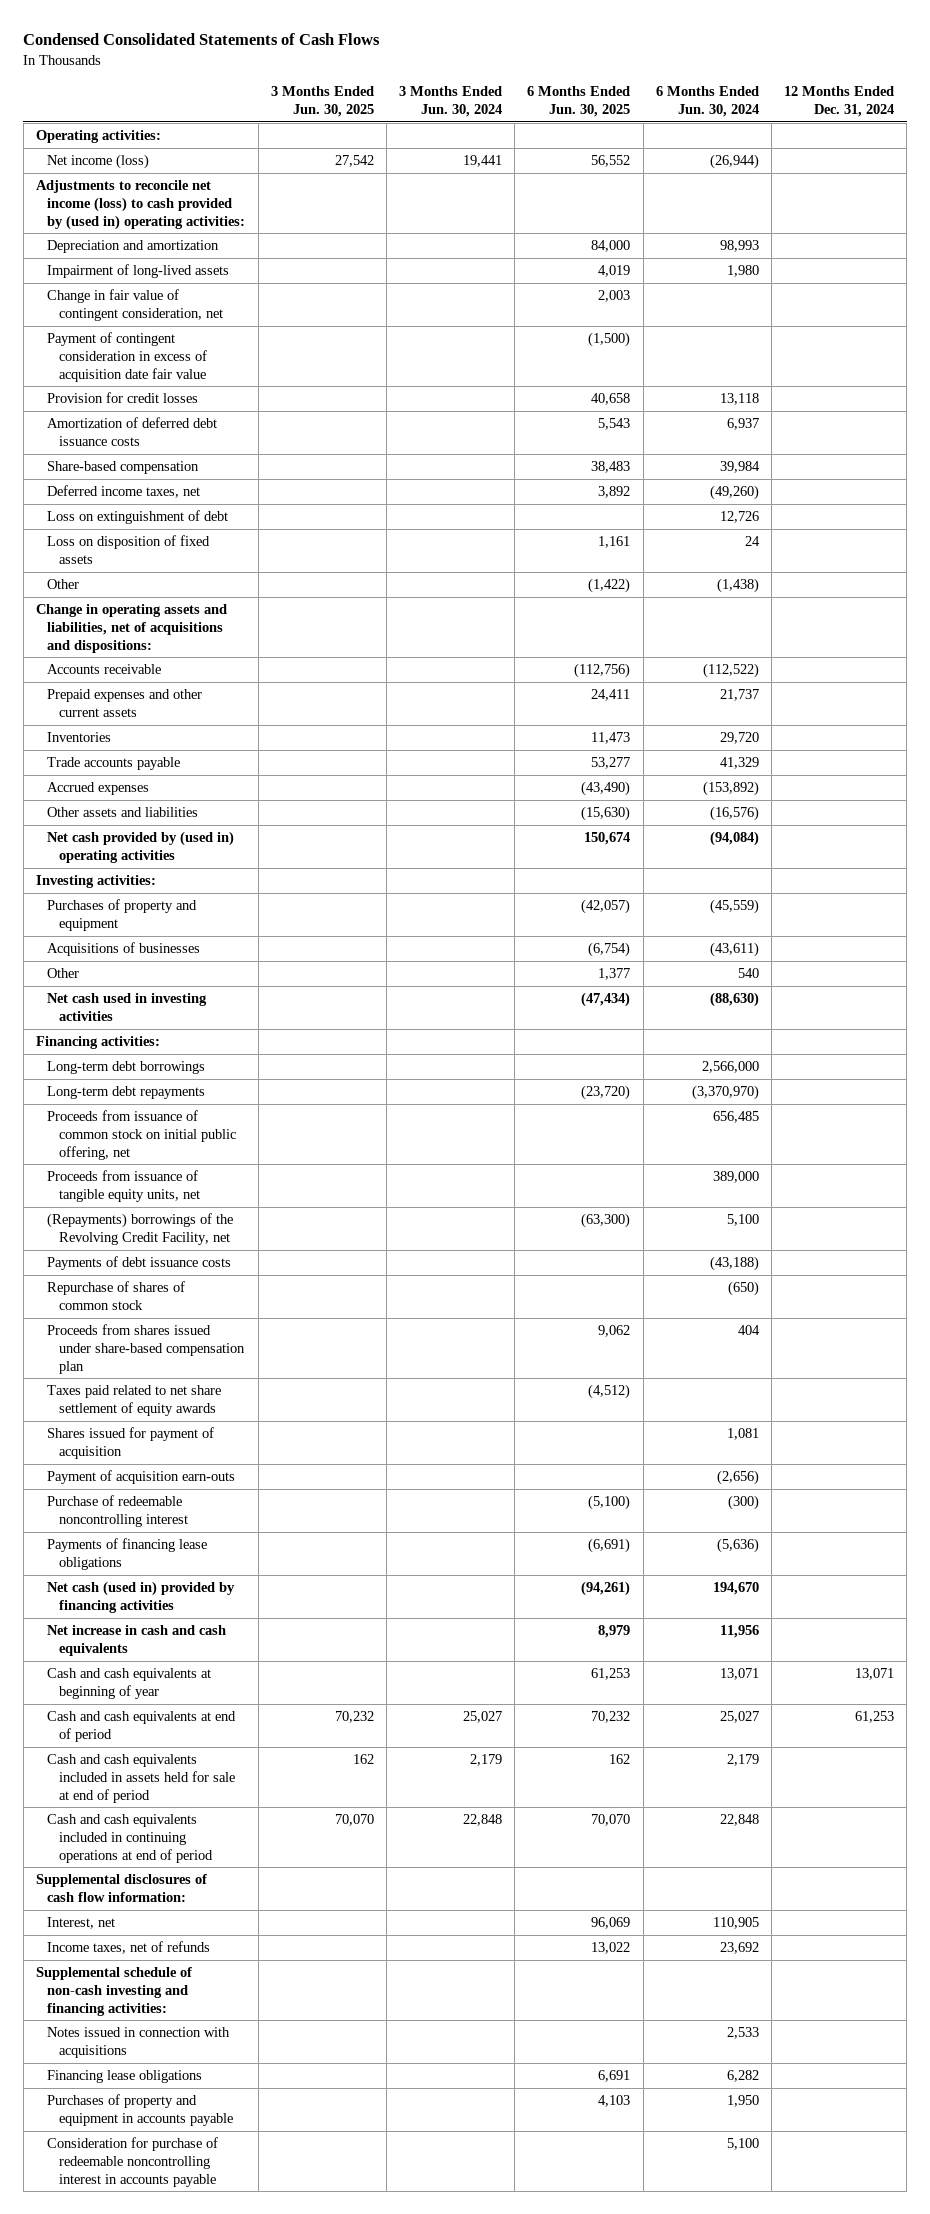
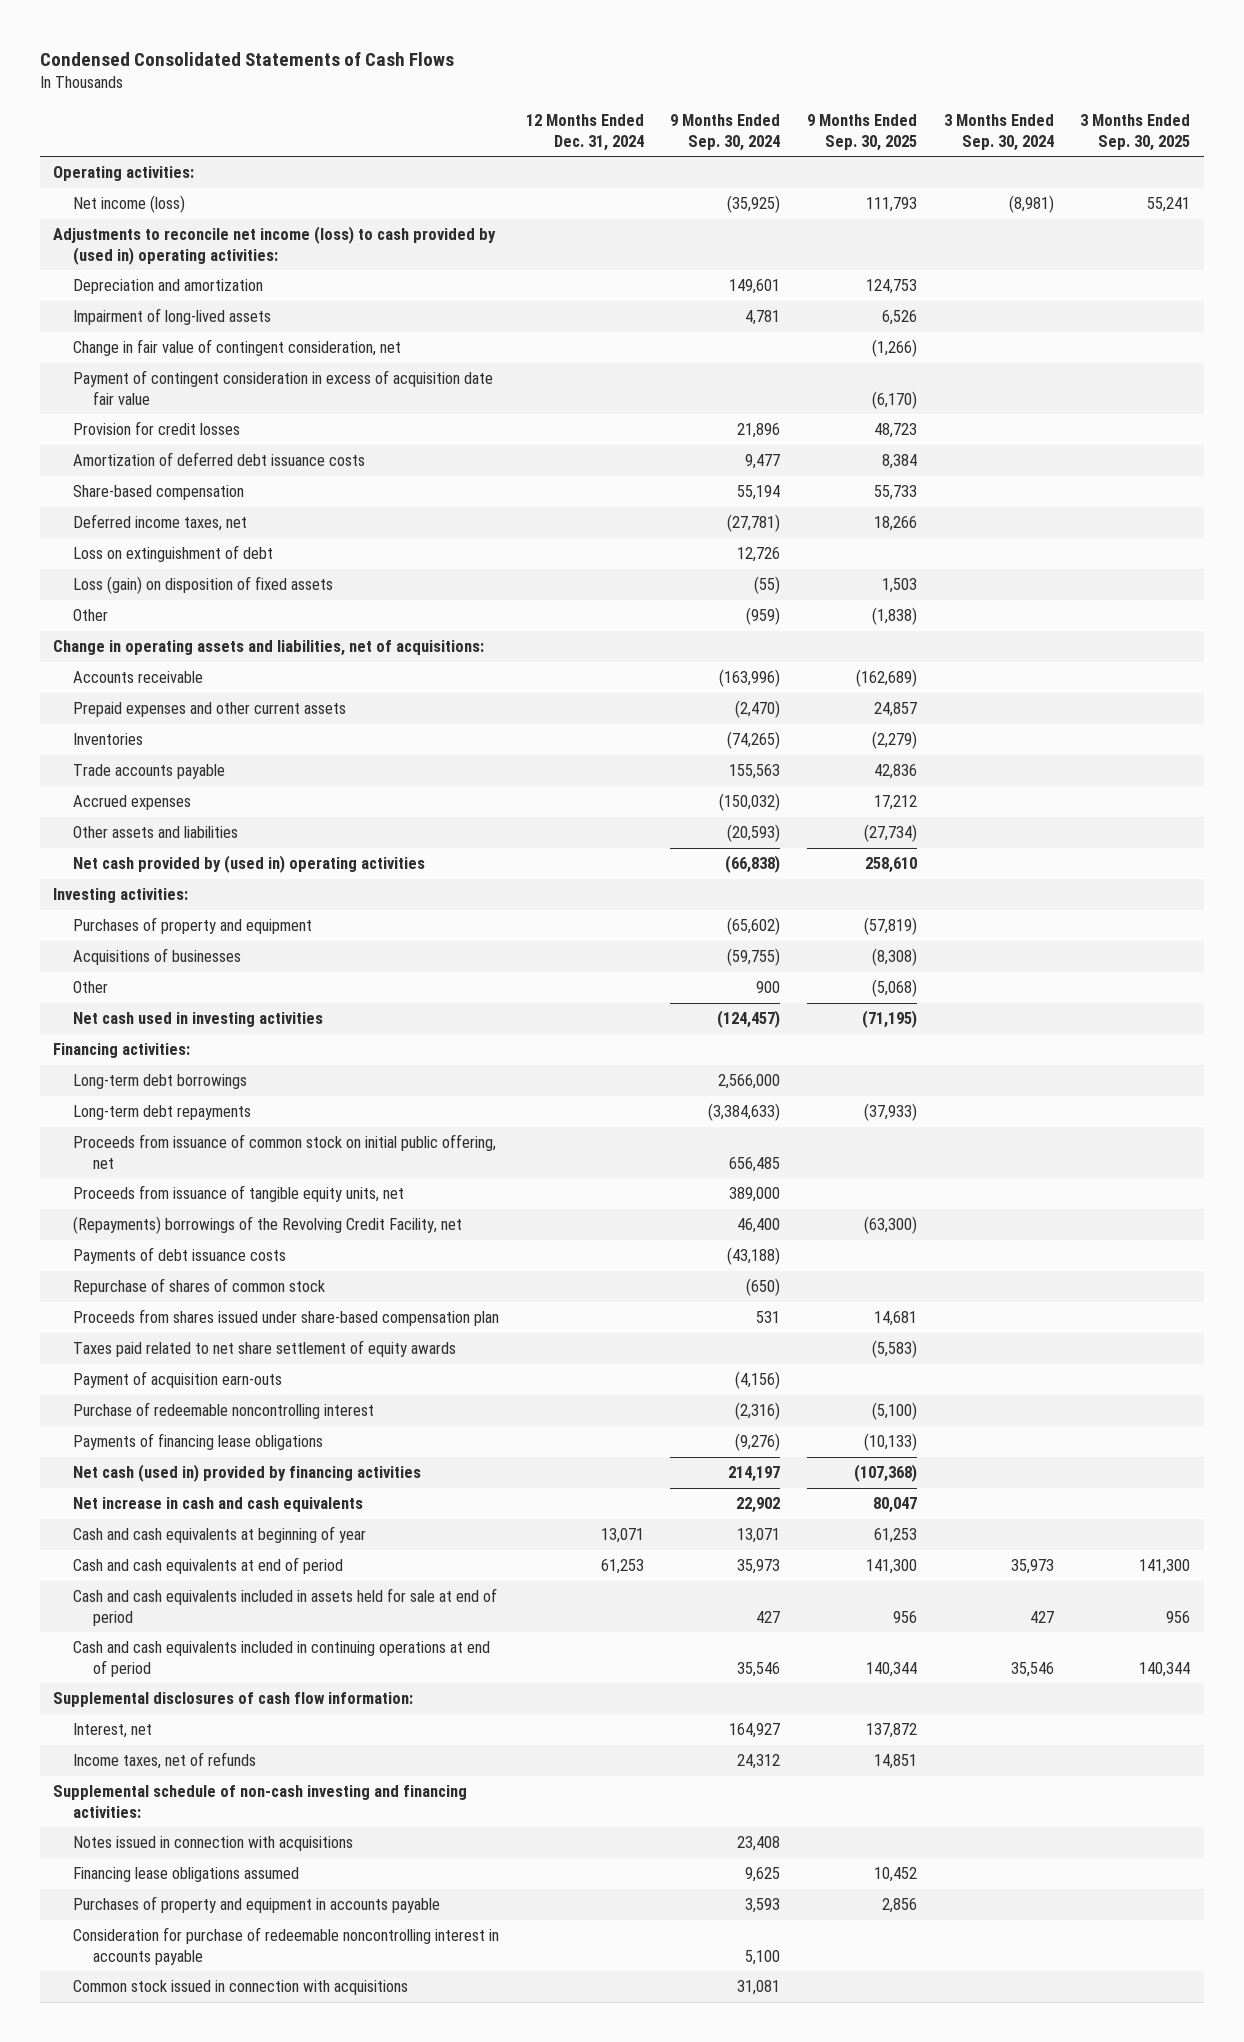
[270,86,374,118] 3 Months Ended Jun. 30, 2025 -> none
[399,86,503,118] 3 Months Ended Jun. 30, 2024 -> none
[527,86,631,118] 6 Months Ended Jun. 30, 2025 -> none
[655,86,759,118] 6 Months Ended Jun. 30, 2024 -> none
none -> [670,113,781,151] 9 Months Ended Sep. 30, 2024
none -> [806,113,917,151] 9 Months Ended Sep. 30, 2025
none -> [943,113,1054,151] 3 Months Ended Sep. 30, 2024
none -> [1080,113,1191,151] 3 Months Ended Sep. 30, 2025
[47,534,211,564] Loss on disposition of fixed assets -> [73,576,334,595] Loss (gain) on disposition of fixed assets
[35,603,227,653] Change in operating assets and liabilities, net of acquisitions and dispositions: -> [53,640,485,657] Change in operating assets and liabilities, net of acquisitions:
[47,1426,215,1459] Shares issued for payment of acquisition -> none
[47,2069,203,2083] Financing lease obligations -> [73,1867,300,1883] Financing lease obligations assumed
none -> [73,1980,409,1996] Common stock issued in connection with acquisitions

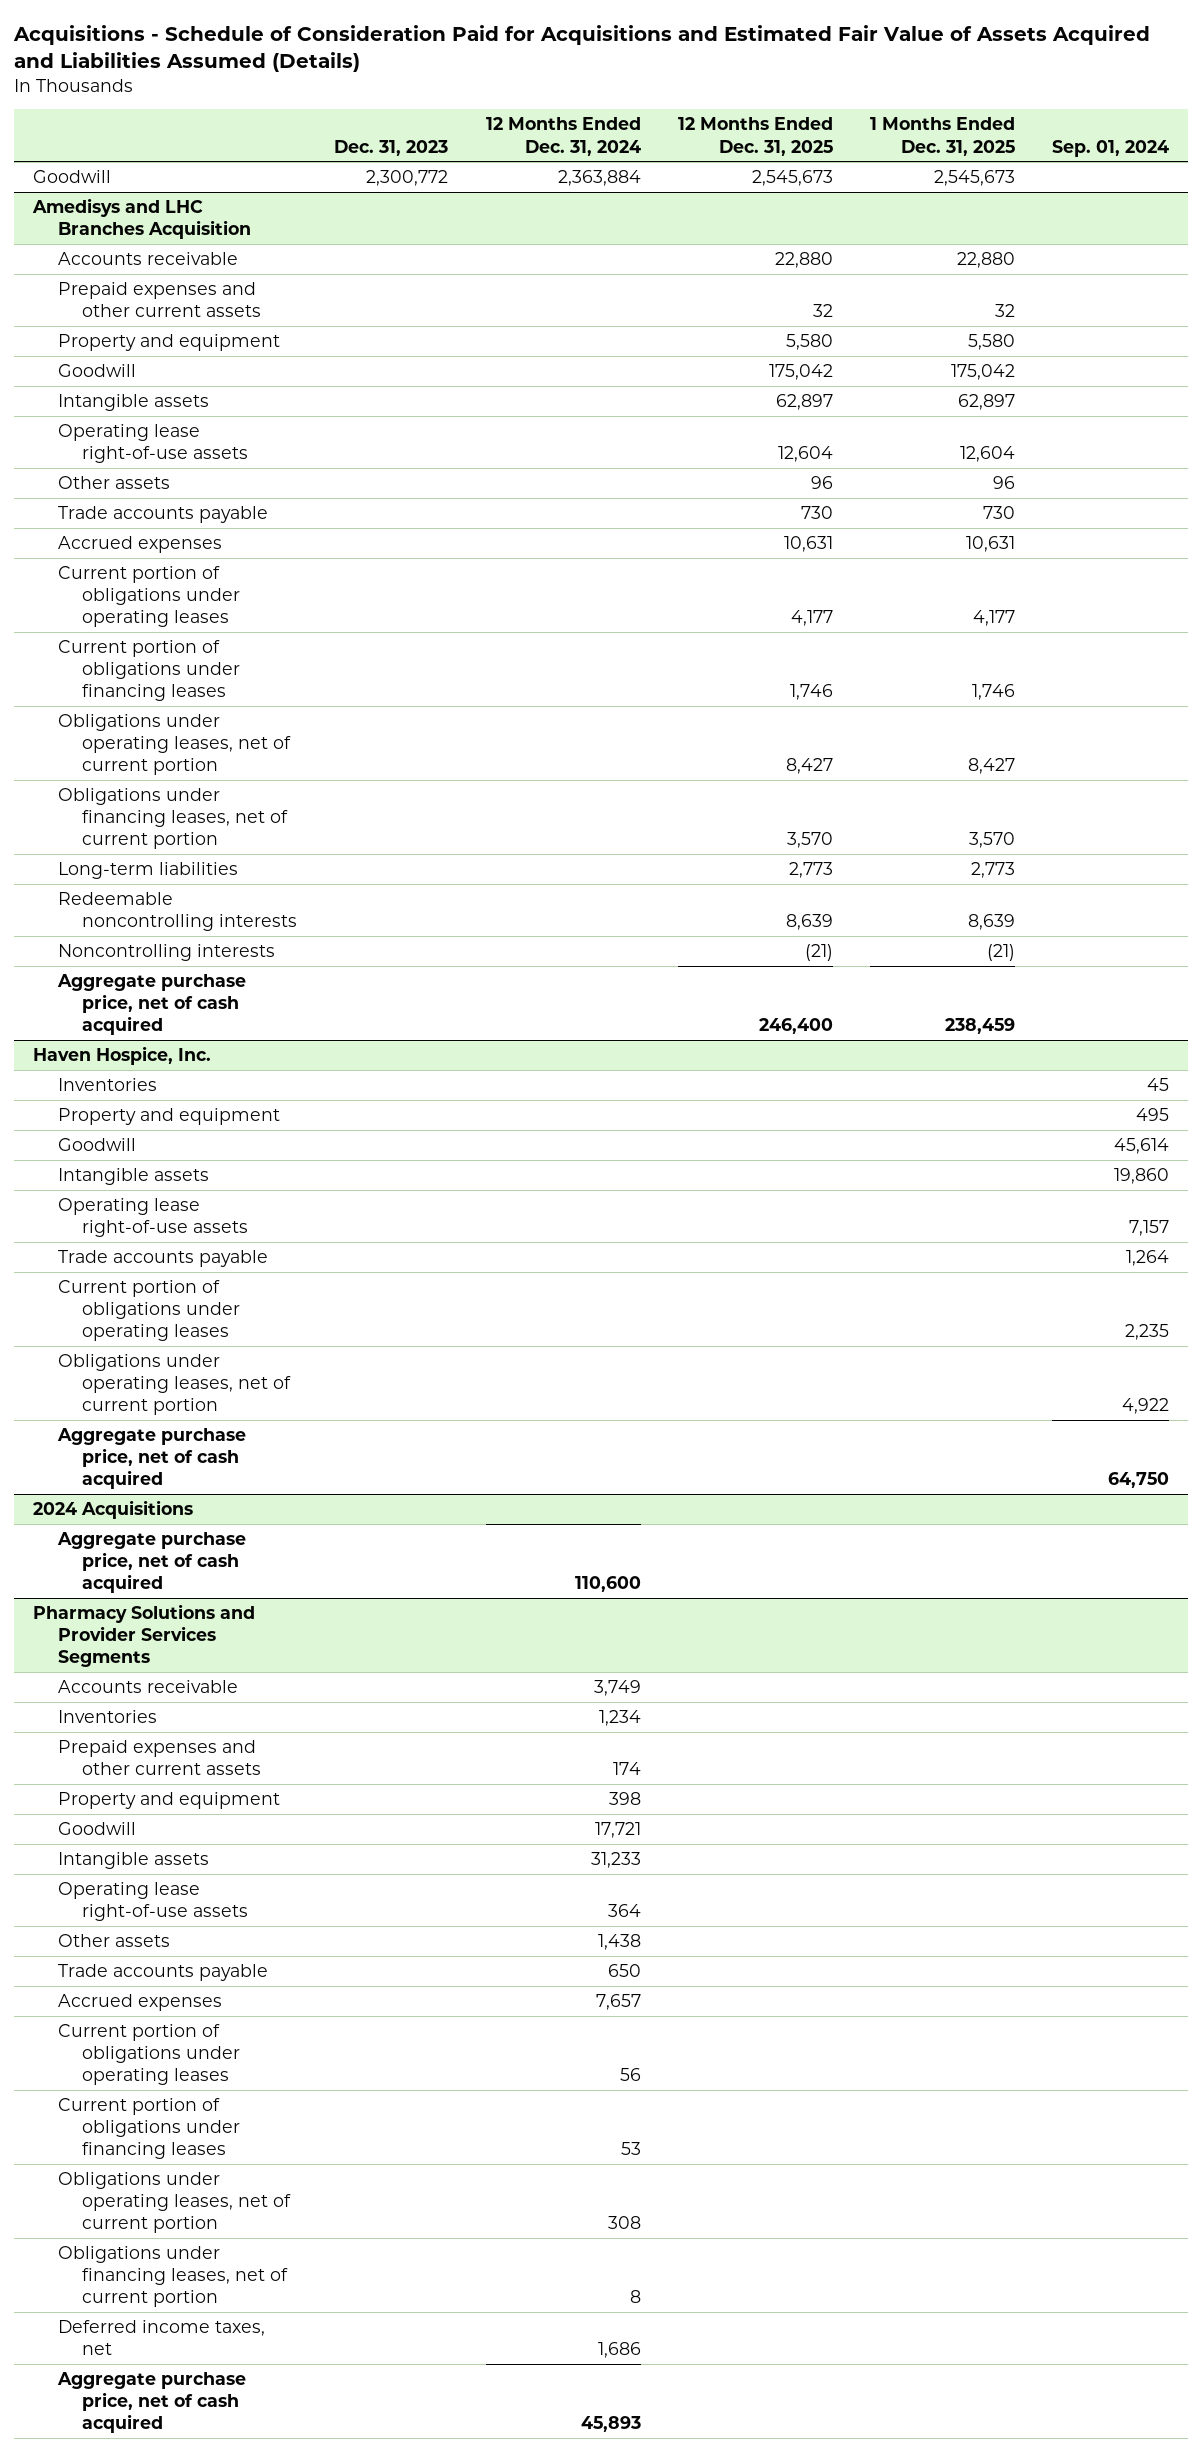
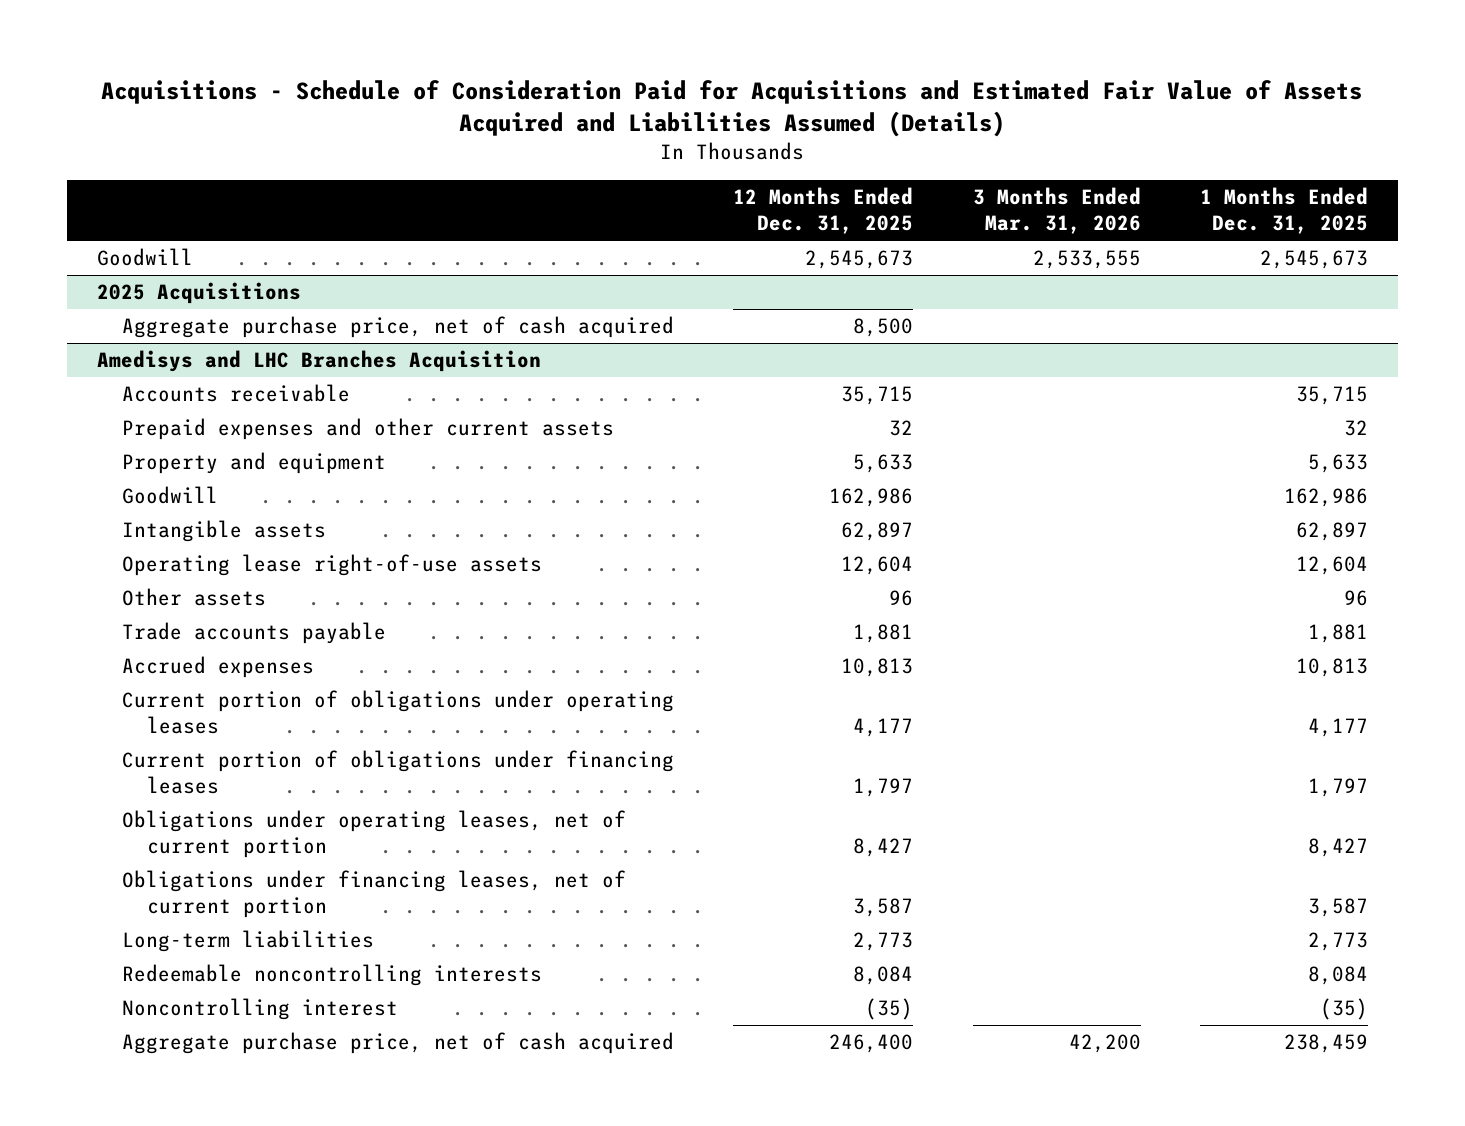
[334,139,449,156] Dec. 31, 2023 -> none
[485,117,641,156] 12 Months Ended Dec. 31, 2024 -> none
[1052,139,1170,157] Sep. 01, 2024 -> none
none -> [972,187,1141,235] 3 Months Ended Mar. 31, 2026
none -> [96,282,301,305] 2025 Acquisitions
none -> [121,316,674,339] Aggregate purchase price, net of cash acquired
[774,252,833,269] 22,880 -> [841,386,914,406] 35,715
[957,252,1016,269] 22,880 -> [1296,386,1369,406] 35,715
[785,334,833,351] 5,580 -> [853,454,914,474] 5,633
[968,334,1016,351] 5,580 -> [1308,454,1369,474] 5,633
[768,364,833,381] 175,042 -> [829,488,914,508] 162,986
[951,364,1016,381] 175,042 -> [1284,488,1369,508] 162,986
[800,506,833,520] 730 -> [853,624,914,644] 1,881
[983,506,1016,520] 730 -> [1308,624,1369,644] 1,881
[783,536,833,553] 10,631 -> [841,658,914,678] 10,813
[966,536,1016,553] 10,631 -> [1296,658,1369,678] 10,813
[789,684,833,701] 1,746 -> [853,778,914,798] 1,797
[972,684,1016,701] 1,746 -> [1308,778,1369,798] 1,797
[786,832,833,849] 3,570 -> [853,898,914,918] 3,587
[969,832,1016,849] 3,570 -> [1308,898,1369,918] 3,587
[785,914,833,931] 8,639 -> [853,966,914,986] 8,084
[968,914,1016,931] 8,639 -> [1308,966,1369,986] 8,084
[57,944,275,962] Noncontrolling interests -> [121,998,398,1021] Noncontrolling interest
[804,944,833,962] (21) -> [865,998,914,1021] (35)
[987,944,1016,962] (21) -> [1320,998,1369,1021] (35)
[32,1046,211,1066] Haven Hospice, Inc. -> none
[57,1078,157,1092] Inventories -> none
[57,1108,280,1126] Property and equipment -> none
[57,1138,136,1152] Goodwill -> none
[57,1168,209,1186] Intangible assets -> none
[57,1198,249,1238] Operating lease right-of-use assets -> none
[57,1250,268,1268] Trade accounts payable -> none
[57,1280,241,1342] Current portion of obligations under operating leases -> none
[57,1354,292,1416] Obligations under operating leases, net of current portion -> none
[56,1428,246,1490] Aggregate purchase price, net of cash acquired -> none
[32,1500,193,1520] 2024 Acquisitions -> none
[56,1532,246,1594] Aggregate purchase price, net of cash acquired -> none
[32,1604,255,1668] Pharmacy Solutions and Provider Services Segments -> none
[57,1680,238,1694] Accounts receivable -> none
[57,1710,157,1724] Inventories -> none
[57,1740,262,1776] Prepaid expenses and other current assets -> none
[57,1792,280,1810] Property and equipment -> none
[57,1822,136,1836] Goodwill -> none
[57,1852,209,1870] Intangible assets -> none
[57,1882,249,1922] Operating lease right-of-use assets -> none
[57,1934,170,1948] Other assets -> none
[57,1964,268,1982] Trade accounts payable -> none
[57,1994,222,2012] Accrued expenses -> none
[57,2024,241,2086] Current portion of obligations under operating leases -> none
[57,2098,241,2160] Current portion of obligations under financing leases -> none
[57,2172,292,2234] Obligations under operating leases, net of current portion -> none
[57,2246,289,2308] Obligations under financing leases, net of current portion -> none
[57,2320,265,2356] Deferred income taxes, net -> none
[56,2372,246,2434] Aggregate purchase price, net of cash acquired -> none

